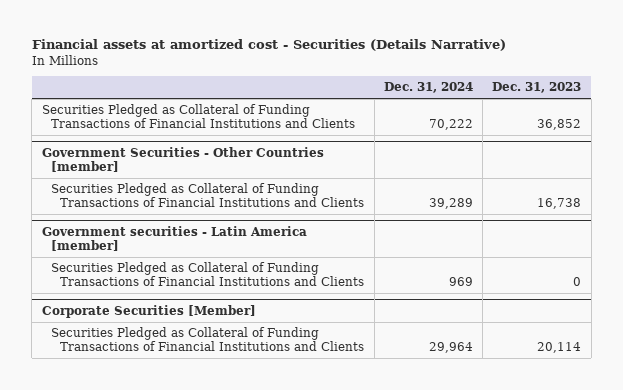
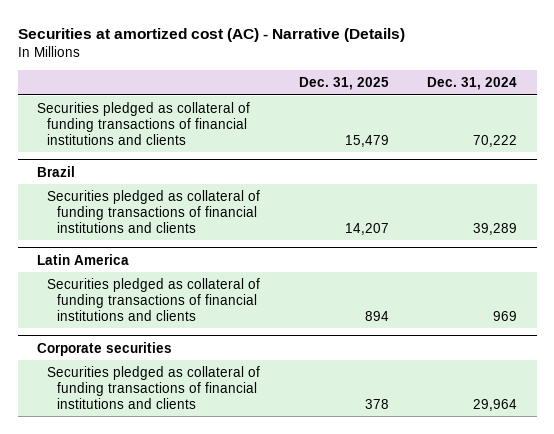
[31,39,506,52] Financial assets at amortized cost - Securities (Details Narrative) -> [17,27,405,42] Securities at amortized cost (AC) - Narrative (Details)
[492,82,582,94] Dec. 31, 2023 -> none
none -> [298,77,389,91] Dec. 31, 2025
[41,147,324,172] Government Securities - Other Countries [member] -> none
[41,104,356,128] Securities Pledged as Collateral of Funding Transactions of Financial Institutions and Clients -> [37,101,251,145] Securities pledged as collateral of funding transactions of financial institutions and clients
none -> [37,165,76,177] Brazil
[51,183,365,207] Securities Pledged as Collateral of Funding Transactions of Financial Institutions and Clients -> [46,189,260,233] Securities pledged as collateral of funding transactions of financial institutions and clients
[41,226,307,251] Government securities - Latin America [member] -> [37,253,130,265] Latin America
[51,262,365,286] Securities Pledged as Collateral of Funding Transactions of Financial Institutions and Clients -> [46,277,260,321] Securities pledged as collateral of funding transactions of financial institutions and clients
[41,305,256,319] Corporate Securities [Member] -> [37,341,173,356] Corporate securities
[51,327,365,351] Securities Pledged as Collateral of Funding Transactions of Financial Institutions and Clients -> [46,365,260,409] Securities pledged as collateral of funding transactions of financial institutions and clients

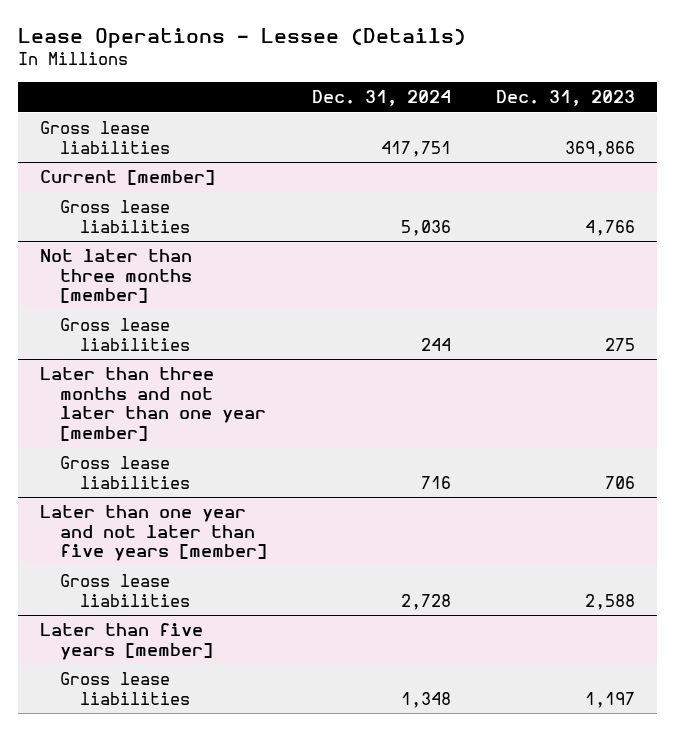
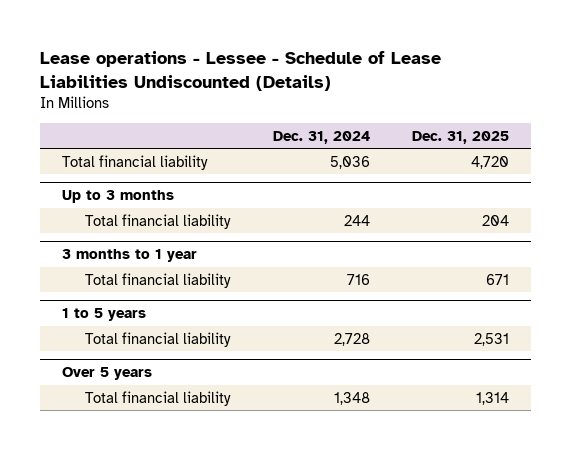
[17,28,466,49] Lease Operations - Lessee (Details) -> [40,50,442,91] Lease operations - Lessee - Schedule of Lease Liabilities Undiscounted (Details)
[495,89,635,106] Dec. 31, 2023 -> none
none -> [412,130,510,144] Dec. 31, 2025
[40,121,171,154] Gross lease liabilities -> none
[40,170,216,186] Current [member] -> none
[60,200,191,233] Gross lease liabilities -> [61,154,208,170] Total financial liability
[40,249,193,304] Not later than three months [member] -> [61,190,174,204] Up to 3 months
[60,318,191,351] Gross lease liabilities -> [85,213,232,229] Total financial liability
[40,367,267,442] Later than three months and not later than one year [member] -> [61,249,197,263] 3 months to 1 year
[60,456,191,489] Gross lease liabilities -> [85,272,232,288] Total financial liability
[40,505,268,562] Later than one year and not later than five years [member] -> [61,308,146,322] 1 to 5 years
[60,574,191,607] Gross lease liabilities -> [85,331,232,347] Total financial liability
[40,623,214,660] Later than five years [member] -> [61,367,152,381] Over 5 years
[60,672,191,705] Gross lease liabilities -> [85,390,232,406] Total financial liability

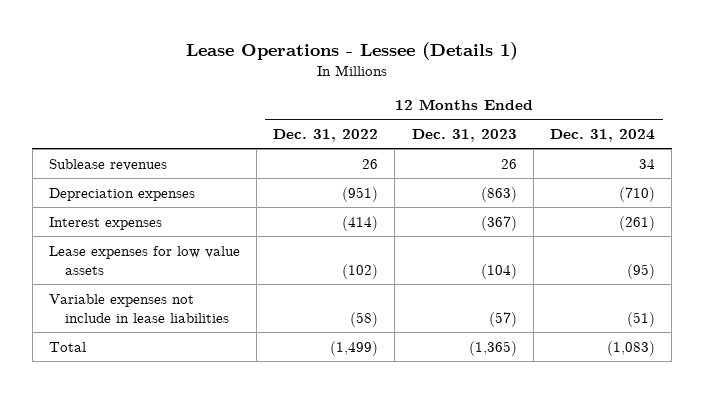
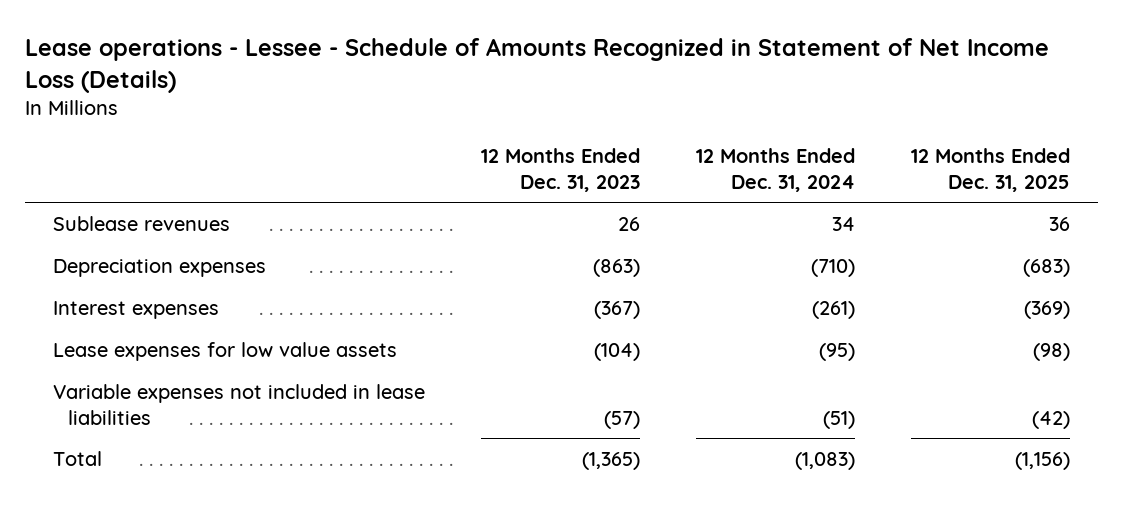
[185,41,518,60] Lease Operations - Lessee (Details 1) -> [24,38,1049,93] Lease operations - Lessee - Schedule of Amounts Recognized in Statement of Net Income Loss (Details)
[273,129,379,143] Dec. 31, 2022 -> none
none -> [910,148,1070,192] 12 Months Ended Dec. 31, 2025
[48,293,229,323] Variable expenses not include in lease liabilities -> [52,383,425,425] Variable expenses not included in lease liabilities

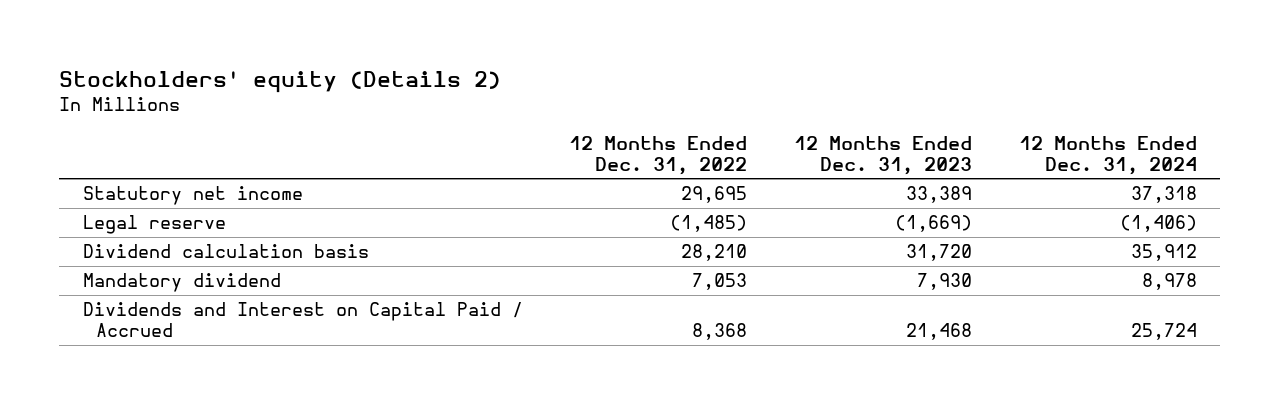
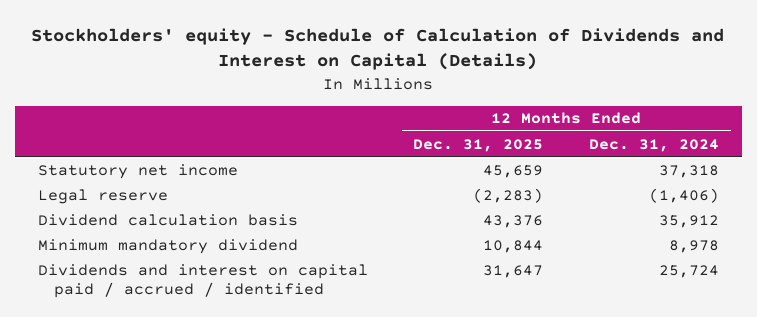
[59,70,502,93] Stockholders' equity (Details 2) -> [31,27,725,71] Stockholders' equity - Schedule of Calculation of Dividends and Interest on Capital (Details)
[569,135,748,175] 12 Months Ended Dec. 31, 2022 -> none
[794,135,973,175] 12 Months Ended Dec. 31, 2023 -> none
none -> [413,138,544,152] Dec. 31, 2025
[82,273,281,293] Mandatory dividend -> [37,238,298,254] Minimum mandatory dividend
[82,302,523,338] Dividends and Interest on Capital Paid / Accrued -> [37,263,368,298] Dividends and interest on capital paid / accrued / identified

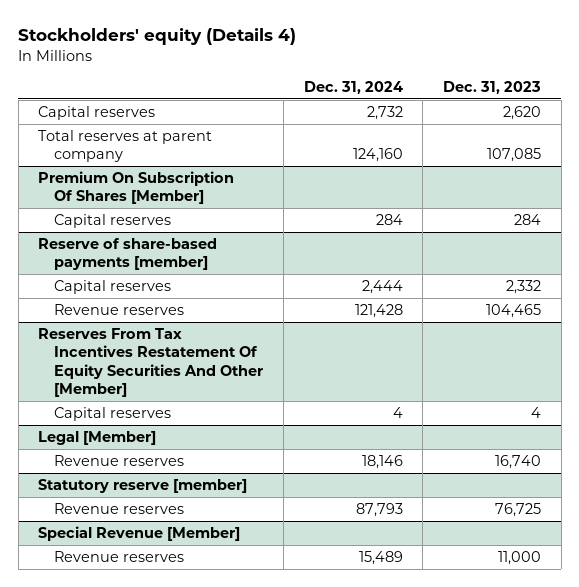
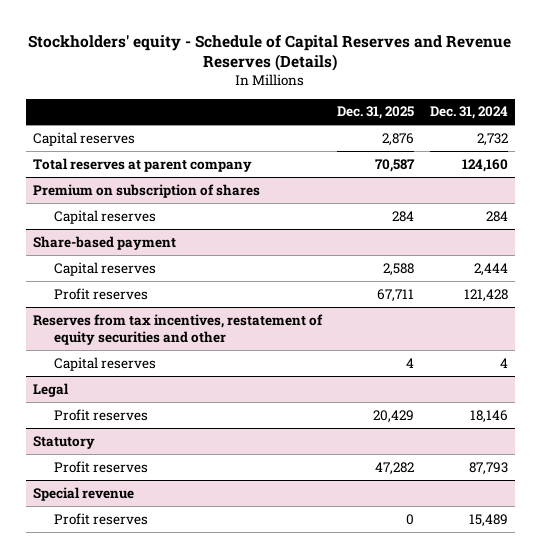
[18,27,297,45] Stockholders' equity (Details 4) -> [28,34,512,72] Stockholders' equity - Schedule of Capital Reserves and Revenue Reserves (Details)
[443,81,542,95] Dec. 31, 2023 -> none
none -> [337,106,415,120] Dec. 31, 2025
[38,170,235,205] Premium On Subscription Of Shares [Member] -> [33,183,261,198] Premium on subscription of shares
[38,237,218,271] Reserve of share-based payments [member] -> [33,235,177,250] Share-based payment
[54,303,185,315] Revenue reserves -> [54,287,149,300] Profit reserves
[38,327,264,398] Reserves From Tax Incentives Restatement Of Equity Securities And Other [Member] -> [33,313,324,345] Reserves from tax incentives, restatement of equity securities and other
[38,430,157,445] Legal [Member] -> [33,382,70,397] Legal
[54,454,185,466] Revenue reserves -> [54,408,149,421] Profit reserves
[38,478,248,493] Statutory reserve [member] -> [33,435,96,449] Statutory
[54,502,185,514] Revenue reserves -> [54,460,149,473] Profit reserves
[38,525,241,541] Special Revenue [Member] -> [33,486,135,501] Special revenue
[54,550,185,562] Revenue reserves -> [54,512,149,525] Profit reserves

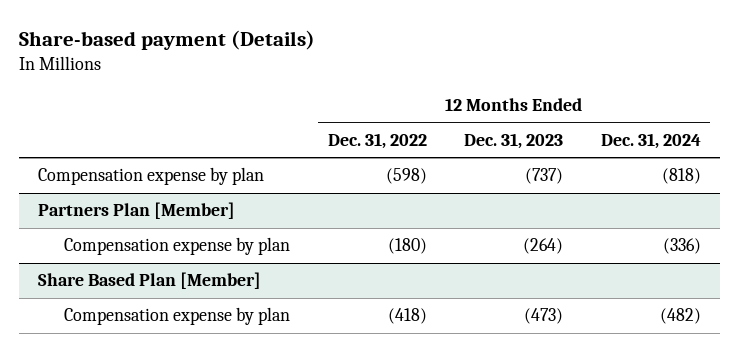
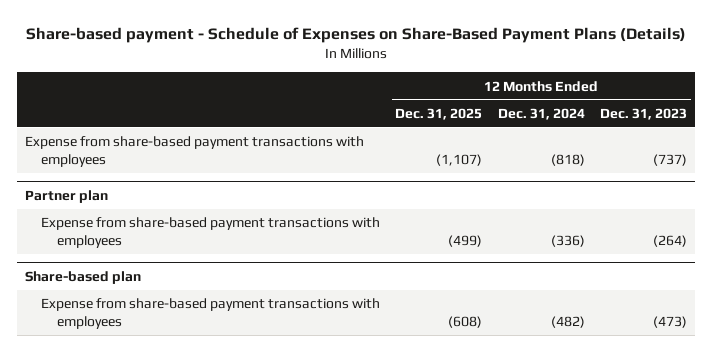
[18,30,315,51] Share-based payment (Details) -> [26,27,687,44] Share-based payment - Schedule of Expenses on Share-Based Payment Plans (Details)
[327,132,427,149] Dec. 31, 2022 -> none
none -> [395,107,483,120] Dec. 31, 2025
[37,167,264,186] Compensation expense by plan -> [25,136,365,168] Expense from share-based payment transactions with employees
[37,202,235,220] Partners Plan [Member] -> [25,190,109,204] Partner plan
[63,237,290,256] Compensation expense by plan -> [41,217,381,249] Expense from share-based payment transactions with employees
[37,272,261,290] Share Based Plan [Member] -> [25,271,142,285] Share-based plan
[63,307,290,326] Compensation expense by plan -> [41,298,381,330] Expense from share-based payment transactions with employees

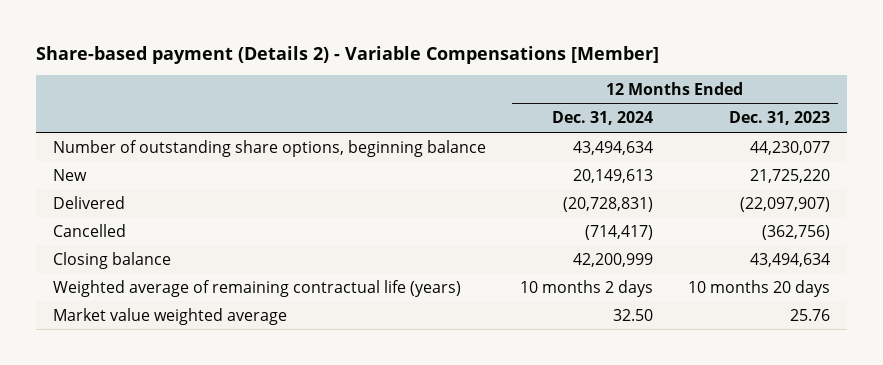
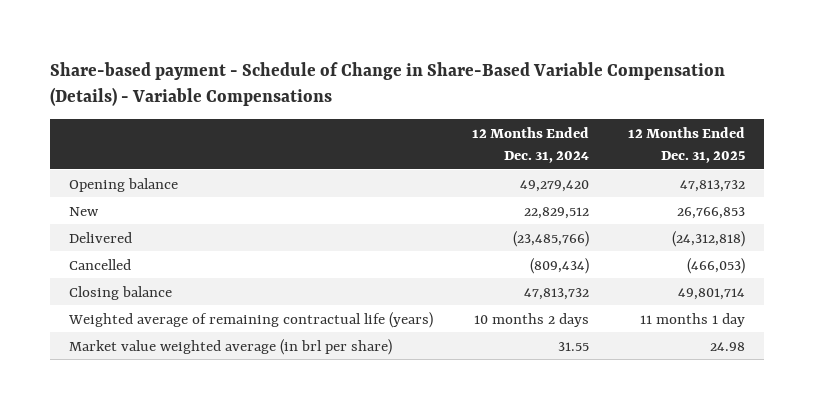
[36,46,660,65] Share-based payment (Details 2) - Variable Compensations [Member] -> [49,62,725,107] Share-based payment - Schedule of Change in Share-Based Variable Compensation (Details) - Variable Compensations
[728,111,830,126] Dec. 31, 2023 -> none
none -> [627,126,745,163] 12 Months Ended Dec. 31, 2025
[53,139,487,157] Number of outstanding share options, beginning balance -> none
none -> [69,177,179,192] Opening balance
[573,168,654,183] 20,149,613 -> [523,206,589,219] 22,829,512
[563,196,654,212] (20,728,831) -> [512,230,589,247] (23,485,766)
[585,224,654,240] (714,417) -> [529,257,589,274] (809,434)
[573,252,654,267] 42,200,999 -> [523,287,589,300] 47,813,732
[53,307,288,325] Market value weighted average -> [69,338,393,355] Market value weighted average (in brl per share)
[613,308,654,321] 32.50 -> [557,341,589,351] 31.55

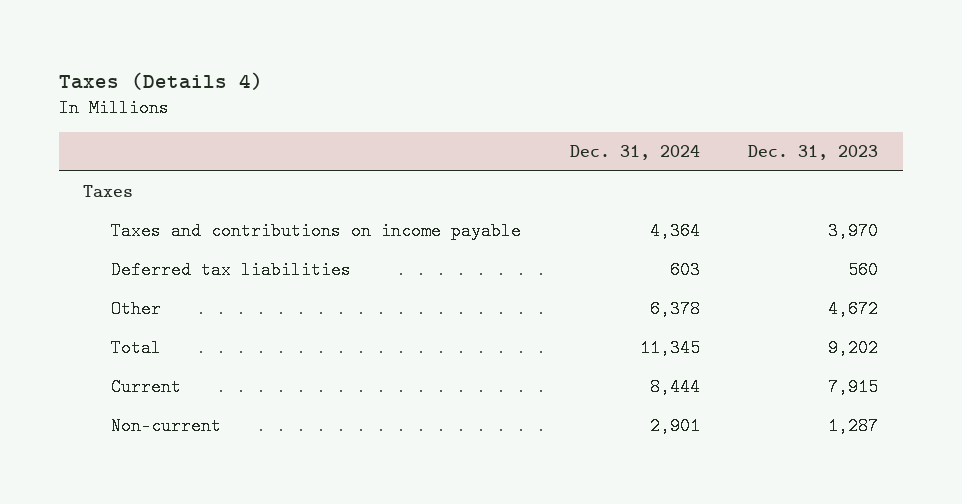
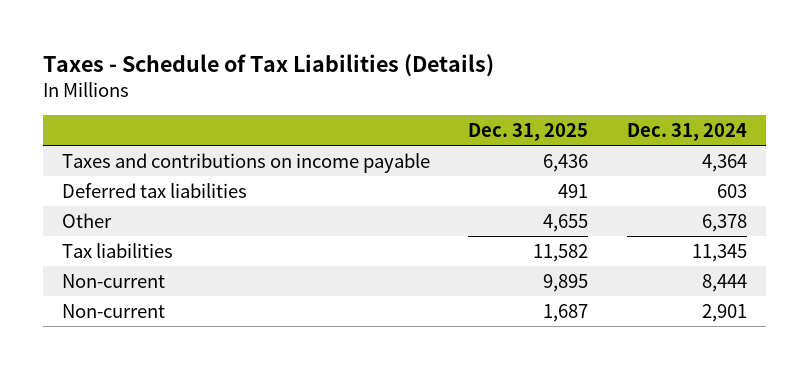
[59,72,264,91] Taxes (Details 4) -> [42,53,494,77] Taxes - Schedule of Tax Liabilities (Details)
[748,145,879,161] Dec. 31, 2023 -> none
none -> [468,122,589,141] Dec. 31, 2025
[83,185,134,199] Taxes -> none
[111,339,162,358] Total -> [61,242,173,258] Tax liabilities
[111,378,182,397] Current -> [61,273,165,288] Non-current

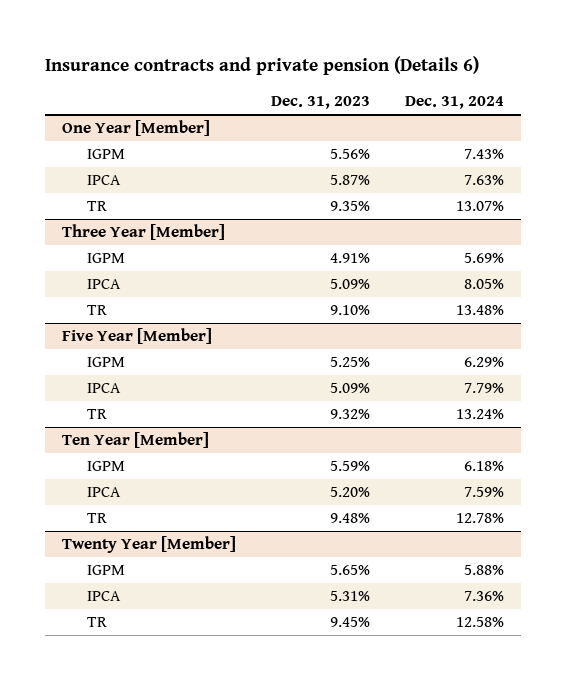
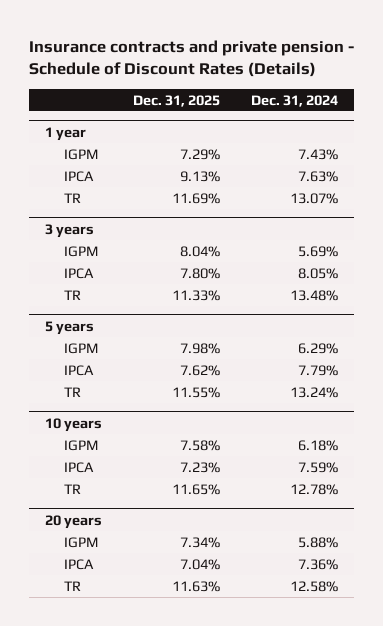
[45,55,480,75] Insurance contracts and private pension (Details 6) -> [29,39,355,78] Insurance contracts and private pension - Schedule of Discount Rates (Details)
[271,95,371,109] Dec. 31, 2023 -> none
none -> [133,94,221,107] Dec. 31, 2025
[62,120,211,137] One Year [Member] -> [44,126,86,141] 1 year
[62,224,226,241] Three Year [Member] -> [44,223,94,238] 3 years
[62,328,213,345] Five Year [Member] -> [44,320,94,335] 5 years
[62,432,210,449] Ten Year [Member] -> [44,417,102,432] 10 years
[62,536,237,554] Twenty Year [Member] -> [44,514,102,529] 20 years

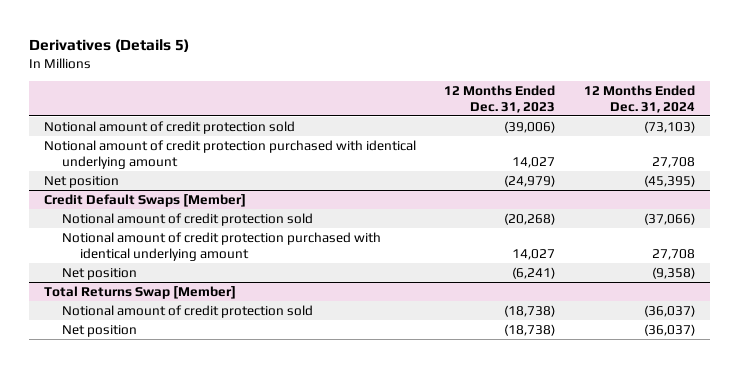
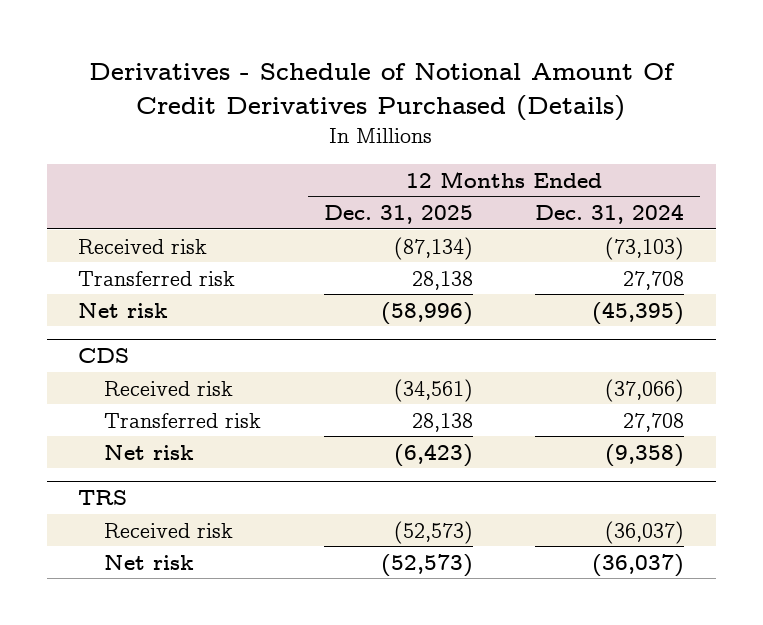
[29,38,190,52] Derivatives (Details 5) -> [89,63,676,121] Derivatives - Schedule of Notional Amount Of Credit Derivatives Purchased (Details)
[444,85,556,113] 12 Months Ended Dec. 31, 2023 -> none
none -> [323,205,473,225] Dec. 31, 2025
[43,120,295,134] Notional amount of credit protection sold -> [78,238,208,254] Received risk
[43,139,416,169] Notional amount of credit protection purchased with identical underlying amount -> [78,270,236,286] Transferred risk
[43,175,119,188] Net position -> [78,302,169,318] Net risk
[43,193,246,207] Credit Default Swaps [Member] -> [78,347,130,363] CDS
[61,212,313,226] Notional amount of credit protection sold -> [103,380,233,396] Received risk
[61,231,381,261] Notional amount of credit protection purchased with identical underlying amount -> [103,412,261,428] Transferred risk
[61,267,137,280] Net position -> [103,444,194,460] Net risk
[43,285,236,299] Total Returns Swap [Member] -> [78,489,128,505] TRS
[61,304,313,318] Notional amount of credit protection sold -> [103,522,233,538] Received risk
[61,324,137,337] Net position -> [103,554,194,570] Net risk

